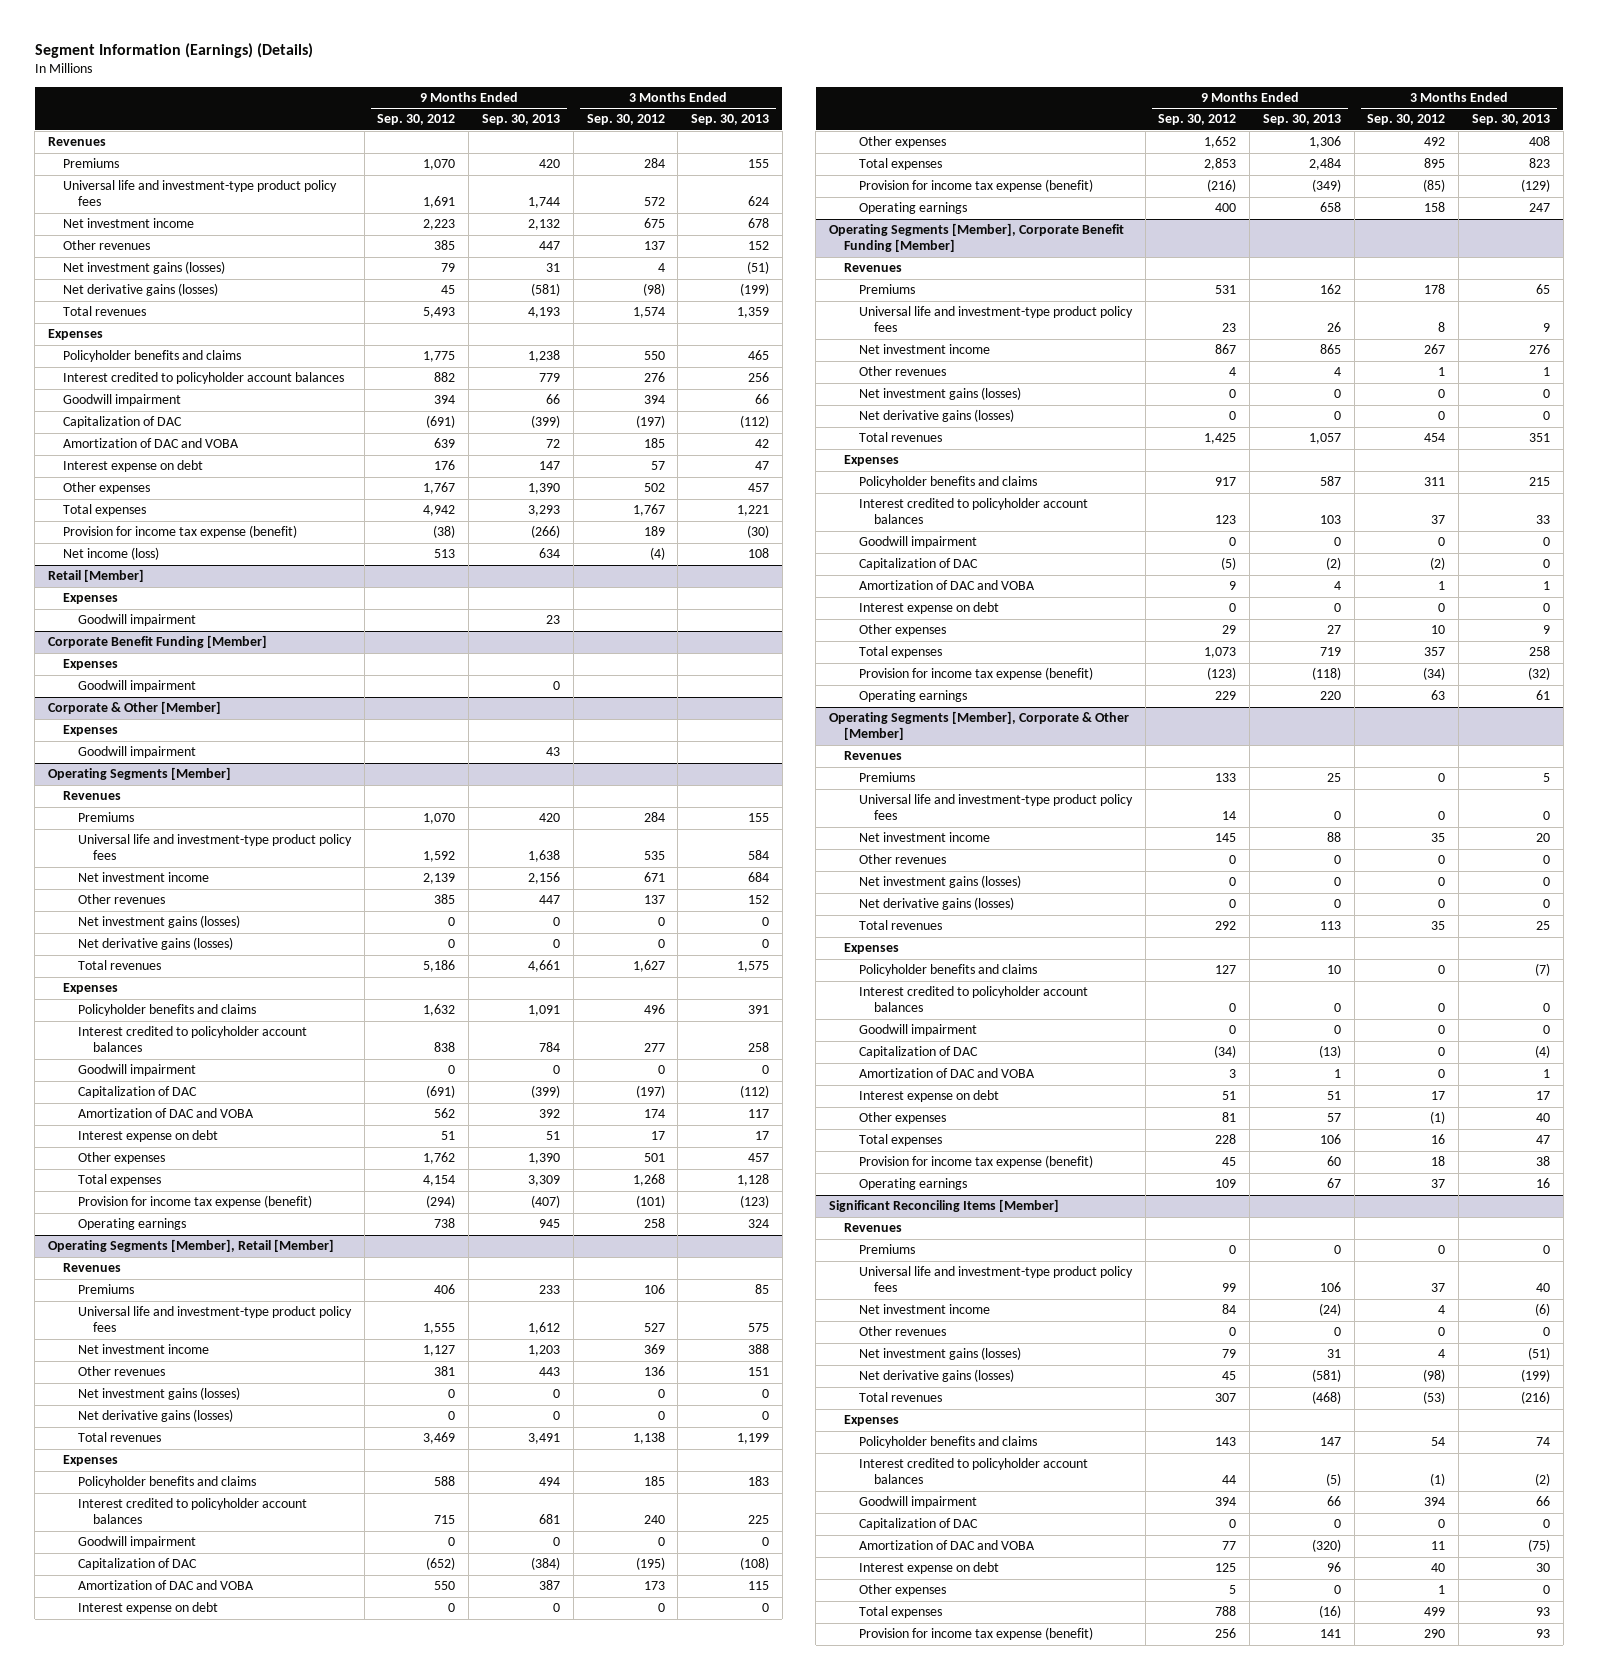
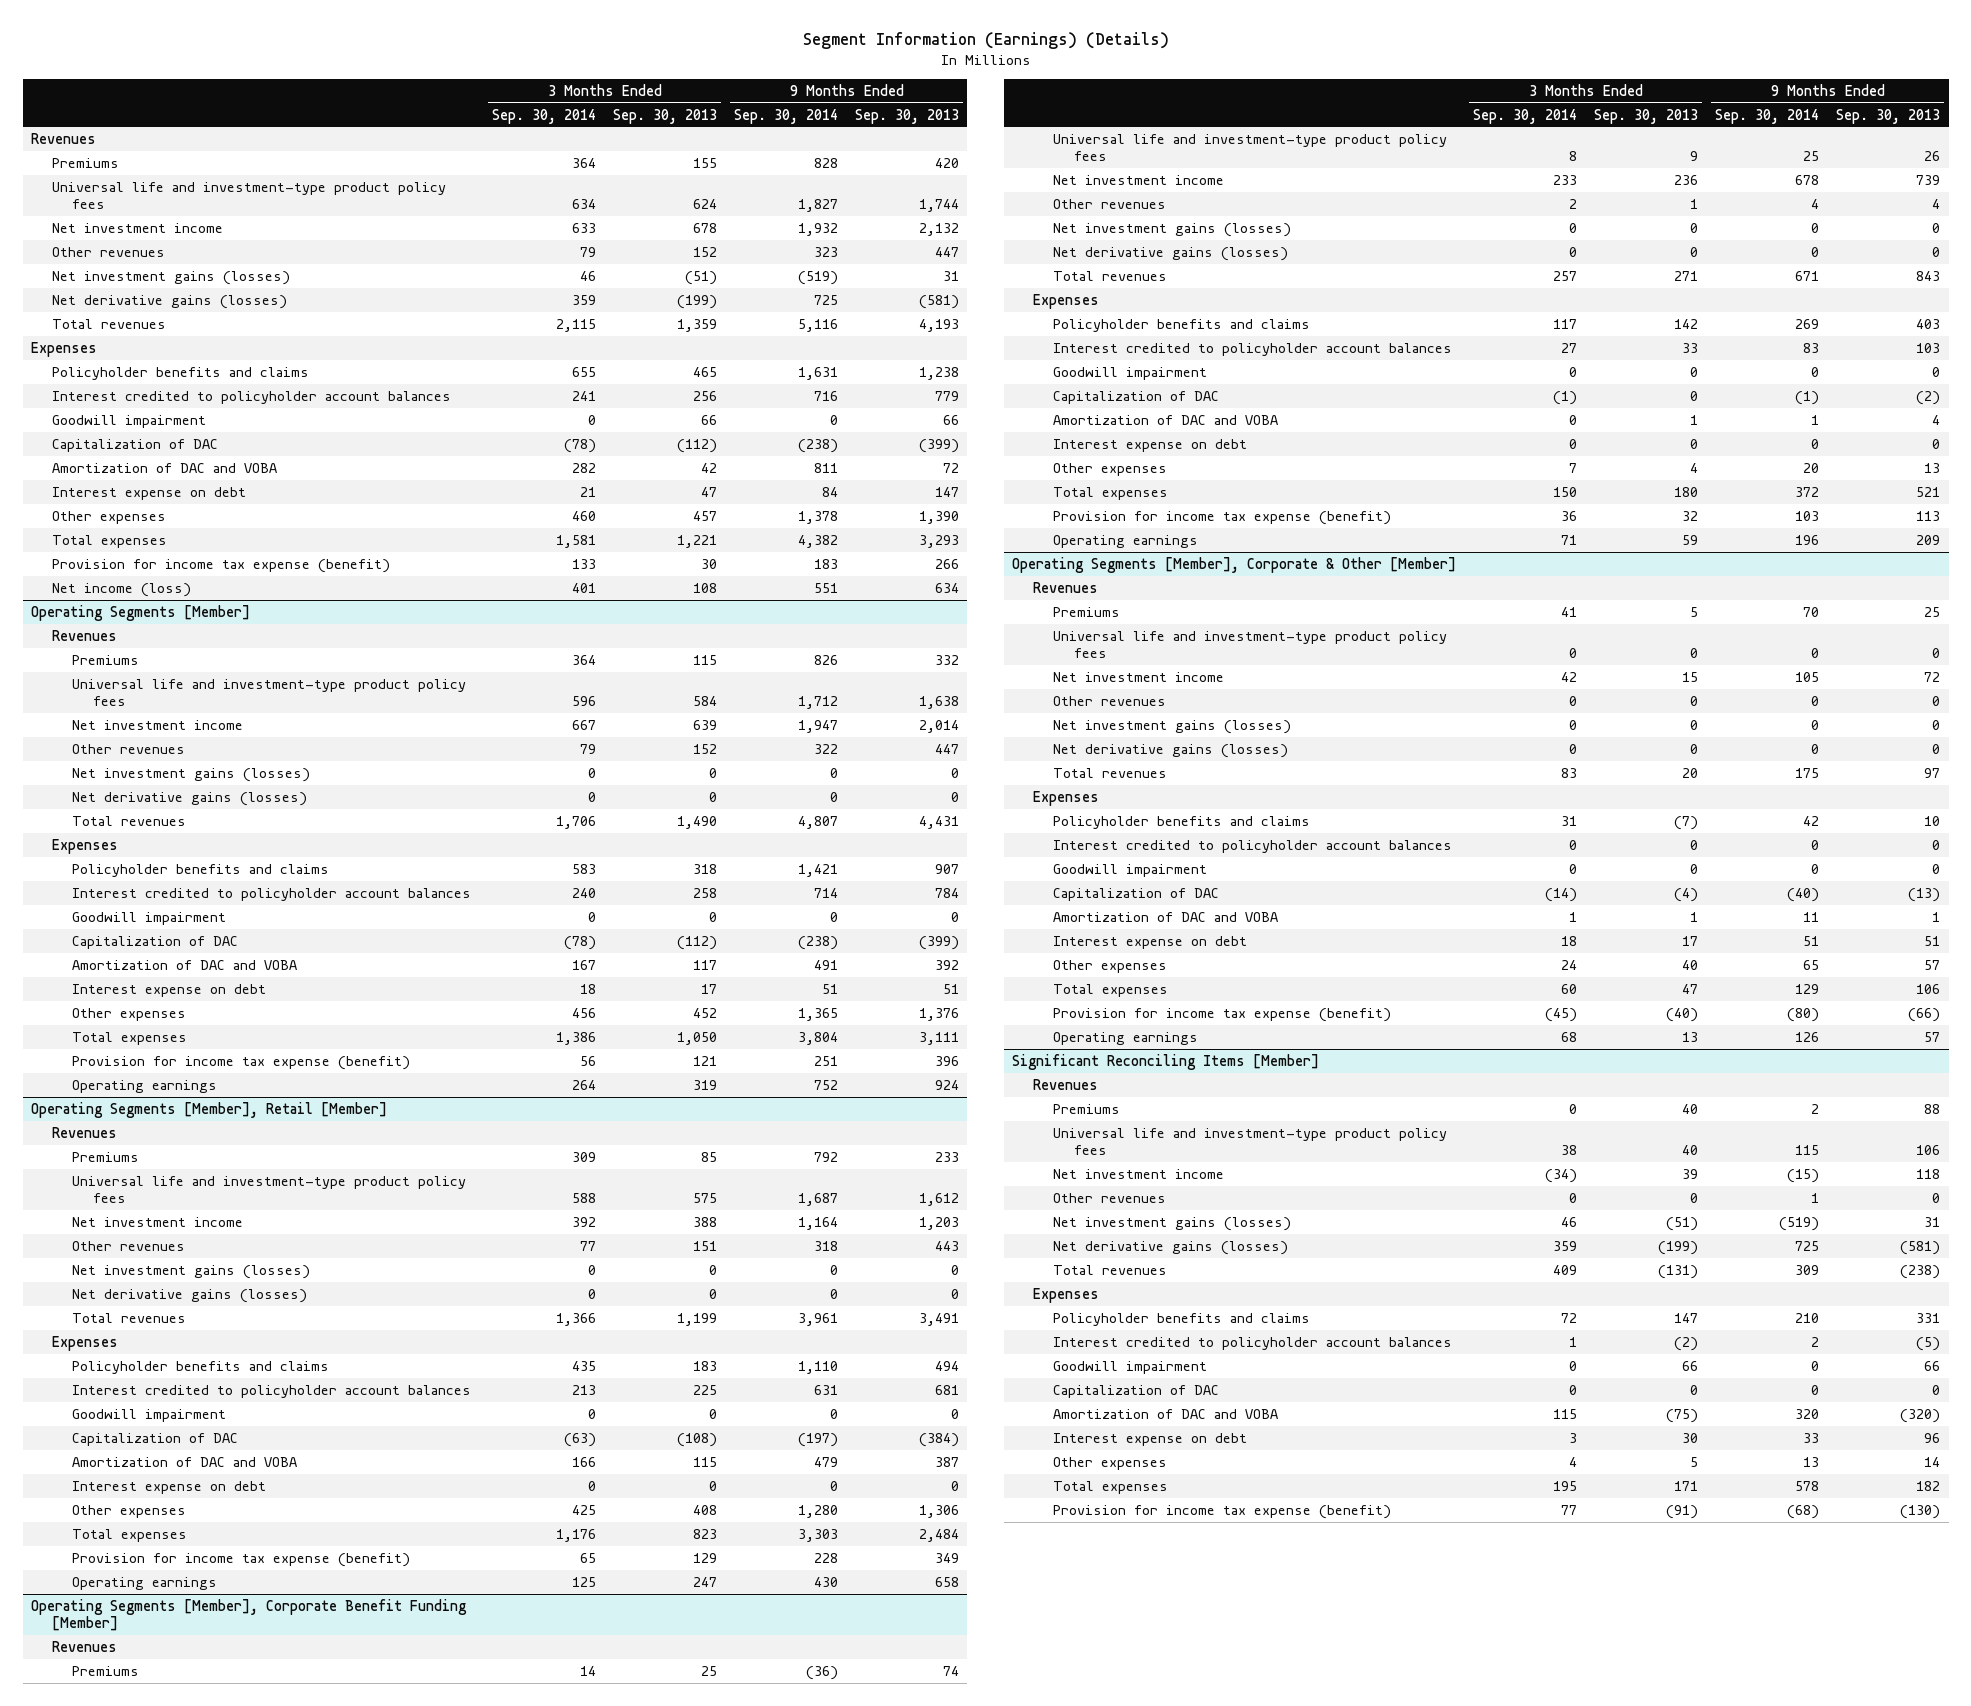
[377,114,456,126] Sep. 30, 2012 -> none
[586,114,665,126] Sep. 30, 2012 -> none
none -> [492,108,597,124] Sep. 30, 2014
none -> [734,108,839,124] Sep. 30, 2014
[530,525,560,539] (266) -> [935,558,960,569] 266
[747,525,770,539] (30) -> [701,558,718,569] 30
[48,569,145,583] Retail [Member] -> none
[62,593,118,605] Expenses -> none
[77,614,196,627] Goodwill impairment -> none
[48,635,268,649] Corporate Benefit Funding [Member] -> none
[62,659,118,671] Expenses -> none
[77,680,196,693] Goodwill impairment -> none
[48,701,222,715] Corporate & Other [Member] -> none
[62,725,118,737] Expenses -> none
[77,746,196,759] Goodwill impairment -> none
[538,813,560,823] 420 -> [935,654,960,665] 332
[748,813,770,823] 155 -> [693,654,718,665] 115
[527,872,560,885] 2,156 -> [919,719,960,733] 2,014
[748,872,770,883] 684 -> [693,719,718,730] 639
[527,960,560,973] 4,661 -> [919,815,960,829] 4,431
[737,961,770,973] 1,575 -> [677,815,718,829] 1,490
[527,1005,560,1017] 1,091 -> [935,863,960,874] 907
[748,1005,770,1015] 391 -> [693,863,718,874] 318
[527,1153,560,1165] 1,390 -> [919,1007,960,1021] 1,376
[748,1153,770,1163] 457 -> [693,1007,718,1018] 452
[527,1175,560,1187] 3,309 -> [919,1031,960,1045] 3,111
[737,1174,770,1187] 1,128 -> [677,1031,718,1045] 1,050
[530,1195,560,1209] (407) -> [935,1055,960,1066] 396
[740,1195,770,1209] (123) -> [693,1055,718,1066] 121
[538,1219,560,1229] 945 -> [935,1079,960,1090] 924
[748,1219,770,1229] 324 -> [693,1079,718,1090] 319
[1311,179,1341,193] (349) -> [935,1552,960,1563] 349
[1520,179,1550,193] (129) -> [693,1552,718,1563] 129
[1319,284,1341,295] 162 -> [943,1665,960,1676] 74
[1535,284,1550,295] 65 -> [701,1665,718,1676] 25
[1319,344,1341,355] 865 -> [1916,174,1941,185] 739
[1528,344,1550,355] 276 -> [1674,174,1699,185] 236
[1308,433,1341,445] 1,057 -> [1916,270,1941,281] 843
[1528,433,1550,443] 351 -> [1674,270,1699,281] 271
[1319,476,1341,487] 587 -> [1916,318,1941,329] 403
[1528,477,1550,487] 215 -> [1674,318,1699,329] 142
[1326,625,1341,635] 27 -> [1924,462,1941,473] 13
[1542,625,1550,635] 9 -> [1690,462,1699,473] 4
[1319,647,1341,657] 719 -> [1916,486,1941,497] 521
[1528,646,1550,657] 258 -> [1674,486,1699,497] 180
[1311,667,1341,681] (118) -> [1916,510,1941,521] 113
[1527,667,1550,681] (32) -> [1682,510,1699,521] 32
[1319,691,1341,701] 220 -> [1916,534,1941,545] 209
[1535,690,1550,701] 61 -> [1682,534,1699,545] 59
[1326,832,1341,843] 88 -> [1924,671,1941,682] 72
[1535,833,1550,843] 20 -> [1682,671,1699,682] 15
[1319,921,1341,931] 113 -> [1924,767,1941,778] 97
[1535,921,1550,931] 25 -> [1682,767,1699,778] 20
[1326,1156,1341,1167] 60 -> [1908,1007,1941,1022] (66)
[1535,1156,1550,1167] 38 -> [1666,1007,1699,1022] (40)
[1326,1178,1341,1189] 67 -> [1924,1031,1941,1042] 57
[1535,1178,1550,1189] 16 -> [1682,1031,1699,1042] 13
[1333,1245,1341,1255] 0 -> [1924,1103,1941,1114] 88
[1542,1245,1550,1255] 0 -> [1682,1103,1699,1114] 40
[1318,1303,1341,1317] (24) -> [1916,1168,1941,1179] 118
[1534,1303,1550,1317] (6) -> [1682,1168,1699,1179] 39
[1311,1391,1341,1405] (468) -> [1900,1264,1941,1279] (238)
[1520,1391,1550,1405] (216) -> [1658,1264,1699,1279] (131)
[1319,1437,1341,1447] 147 -> [1916,1312,1941,1323] 331
[1535,1437,1550,1447] 74 -> [1674,1312,1699,1323] 147
[1333,1585,1341,1595] 0 -> [1924,1456,1941,1467] 14
[1542,1585,1550,1595] 0 -> [1690,1456,1699,1467] 5
[1318,1605,1341,1619] (16) -> [1916,1480,1941,1491] 182
[1535,1607,1550,1617] 93 -> [1674,1480,1699,1491] 171
[1319,1629,1341,1639] 141 -> [1900,1504,1941,1519] (130)
[1535,1629,1550,1639] 93 -> [1666,1504,1699,1519] (91)

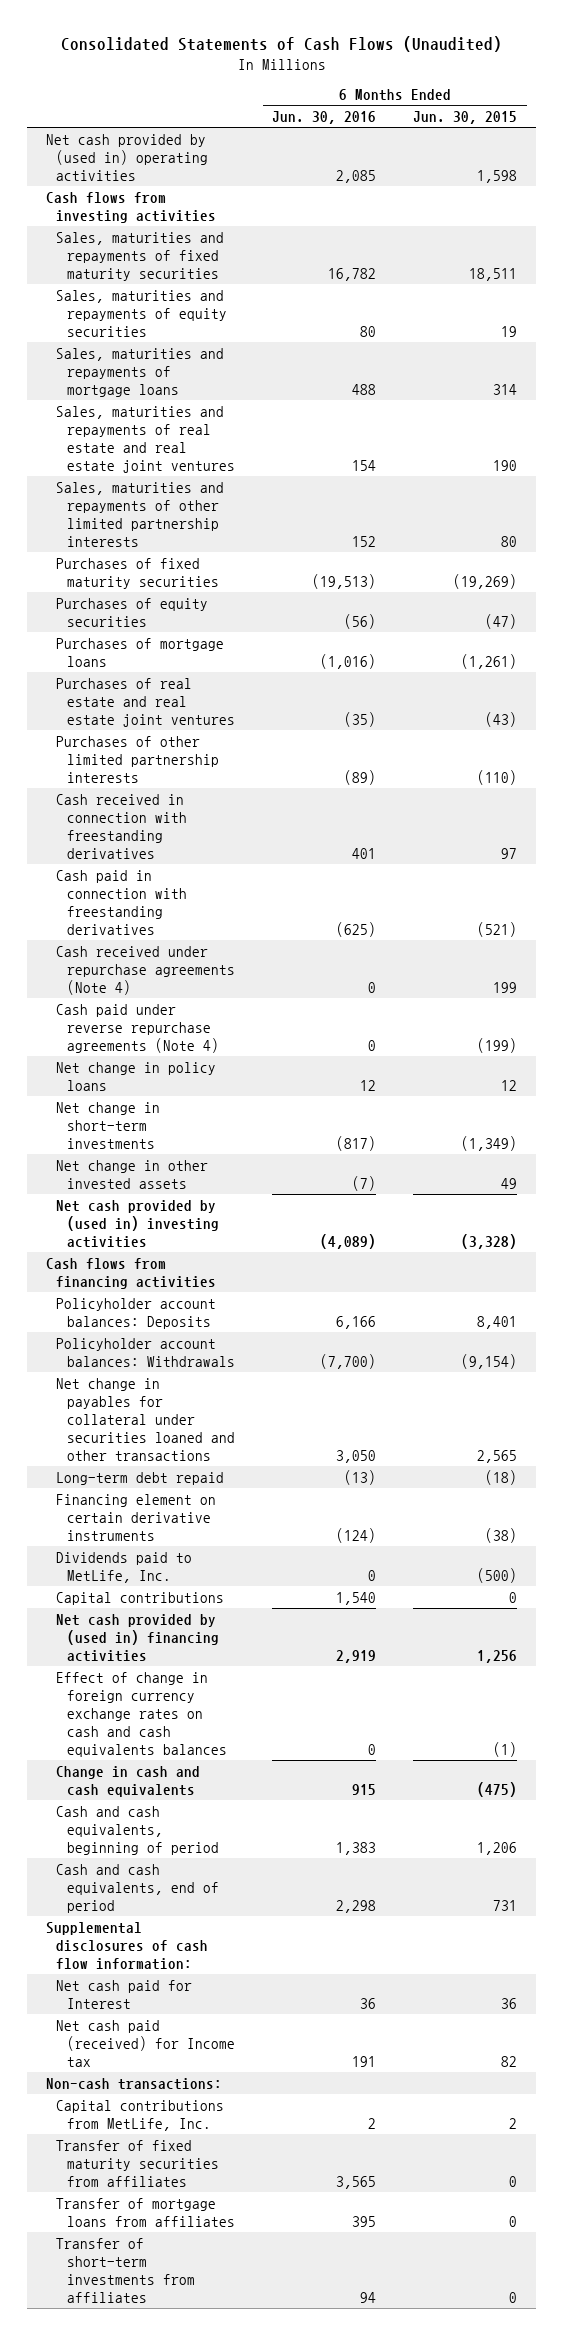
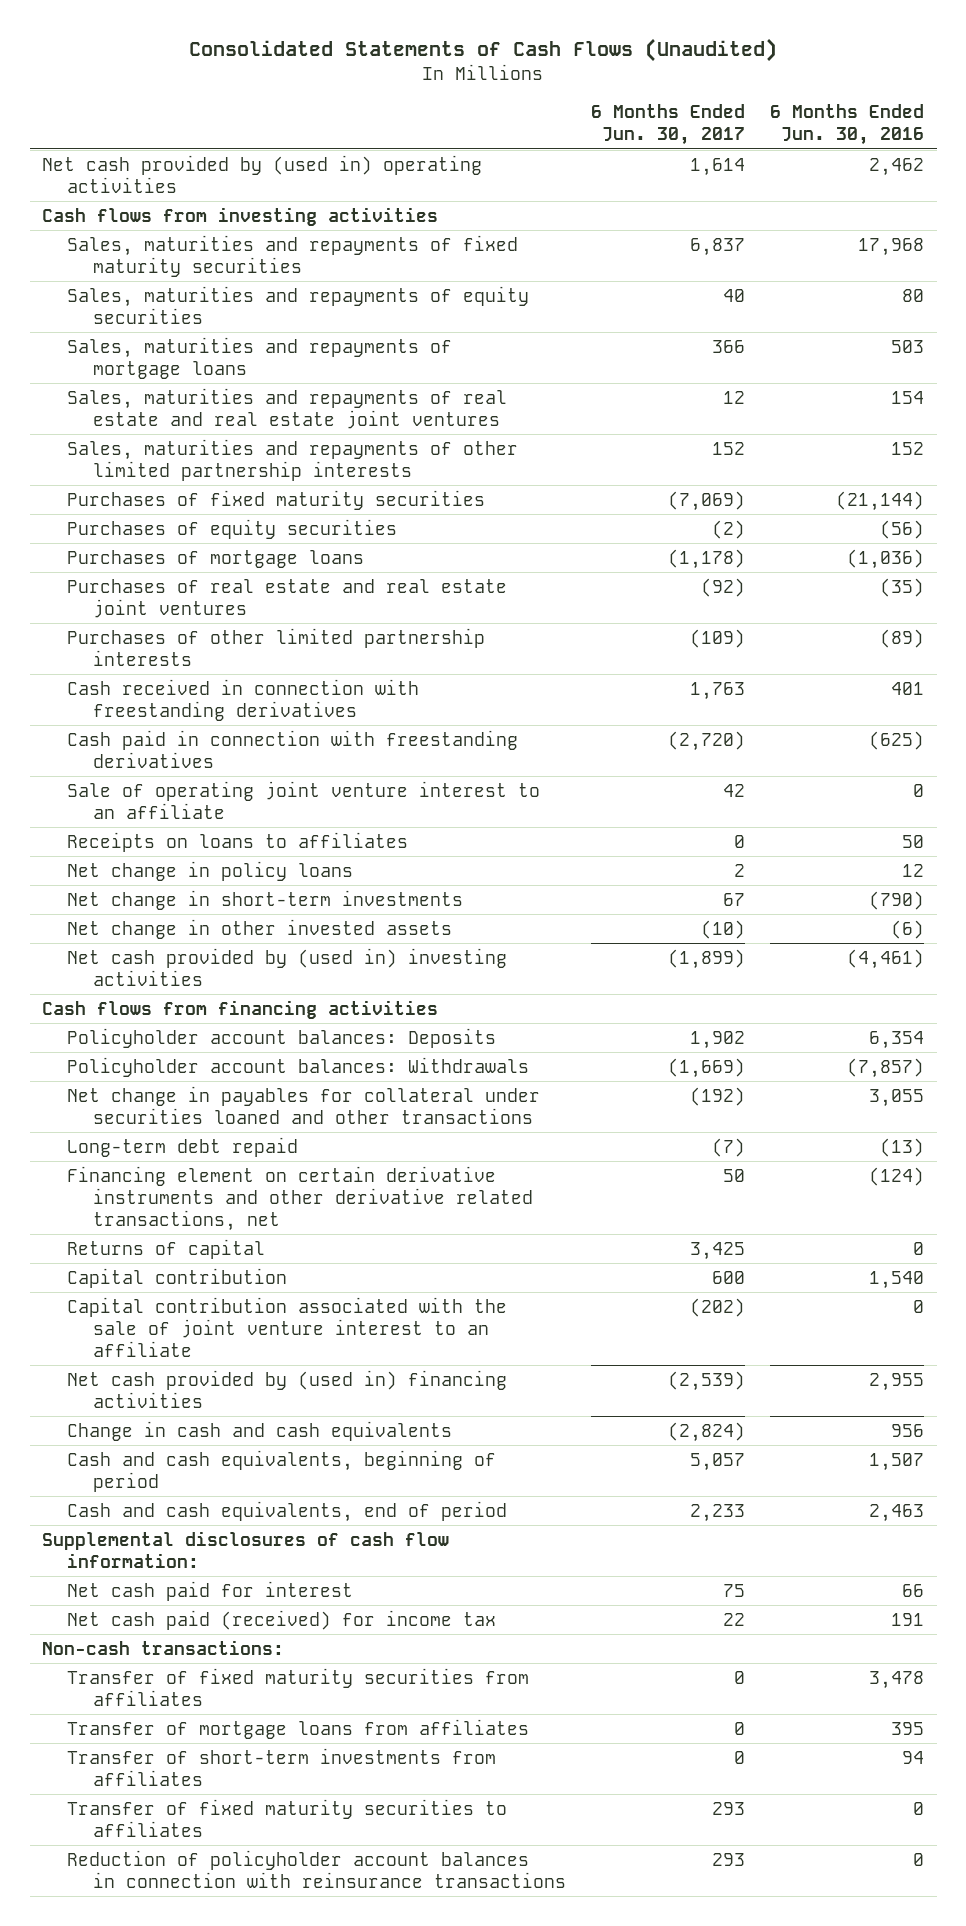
[413,110,518,124] Jun. 30, 2015 -> none
none -> [590,103,745,145] 6 Months Ended Jun. 30, 2017
[335,169,376,183] 2,085 -> [869,157,925,176] 2,462
[327,267,376,281] 16,782 -> [858,237,925,256] 17,968
[351,383,376,395] 488 -> [891,339,925,353] 503
[311,573,376,589] (19,513) -> [836,490,925,511] (21,144)
[319,653,376,669] (1,016) -> [847,548,925,569] (1,036)
[56,945,235,995] Cash received under repurchase agreements (Note 4) -> none
[56,1003,219,1053] Cash paid under reverse repurchase agreements (Note 4) -> none
none -> [67,780,541,819] Sale of operating joint venture interest to an affiliate
none -> [67,831,409,852] Receipts on loans to affiliates
[335,1135,376,1151] (817) -> [869,890,925,910] (790)
[351,1175,376,1191] (7) -> [891,919,925,939] (6)
[319,1233,376,1249] (4,089) -> [847,948,925,969] (4,461)
[335,1315,376,1329] 6,166 -> [869,1030,925,1049] 6,354
[319,1353,376,1369] (7,700) -> [847,1057,925,1078] (7,857)
[335,1450,376,1464] 3,050 -> [869,1088,925,1107] 3,055
[56,1551,193,1583] Dividends paid to MetLife, Inc. -> none
[56,1671,227,1758] Effect of change in foreign currency exchange rates on cash and cash equivalents balances -> none
[56,1493,217,1541] Financing element on certain derivative instruments -> [67,1165,533,1231] Financing element on certain derivative instruments and other derivative related transactions, net
none -> [67,1238,266,1259] Returns of capital
[56,1591,225,1605] Capital contributions -> [67,1267,288,1288] Capital contribution
none -> [67,1296,508,1357] Capital contribution associated with the sale of joint venture interest to an affiliate
[335,1649,376,1663] 2,919 -> [869,1372,925,1391] 2,955
[351,1783,376,1795] 915 -> [891,1423,925,1437] 956
[335,1841,376,1855] 1,383 -> [869,1452,925,1471] 1,507
[335,1899,376,1913] 2,298 -> [869,1503,925,1522] 2,463
[56,1979,193,2009] Net cash paid for Interest -> [67,1580,354,1601] Net cash paid for interest
[359,1997,376,2009] 36 -> [902,1583,925,1597] 66
[56,2019,235,2067] Net cash paid (received) for Income tax -> [67,1609,497,1630] Net cash paid (received) for income tax
[56,2099,225,2131] Capital contributions from MetLife, Inc. -> none
[335,2175,376,2189] 3,565 -> [869,1670,925,1689] 3,478
none -> [67,1798,508,1837] Transfer of fixed maturity securities to affiliates
none -> [67,1849,566,1888] Reduction of policyholder account balances in connection with reinsurance transactions

